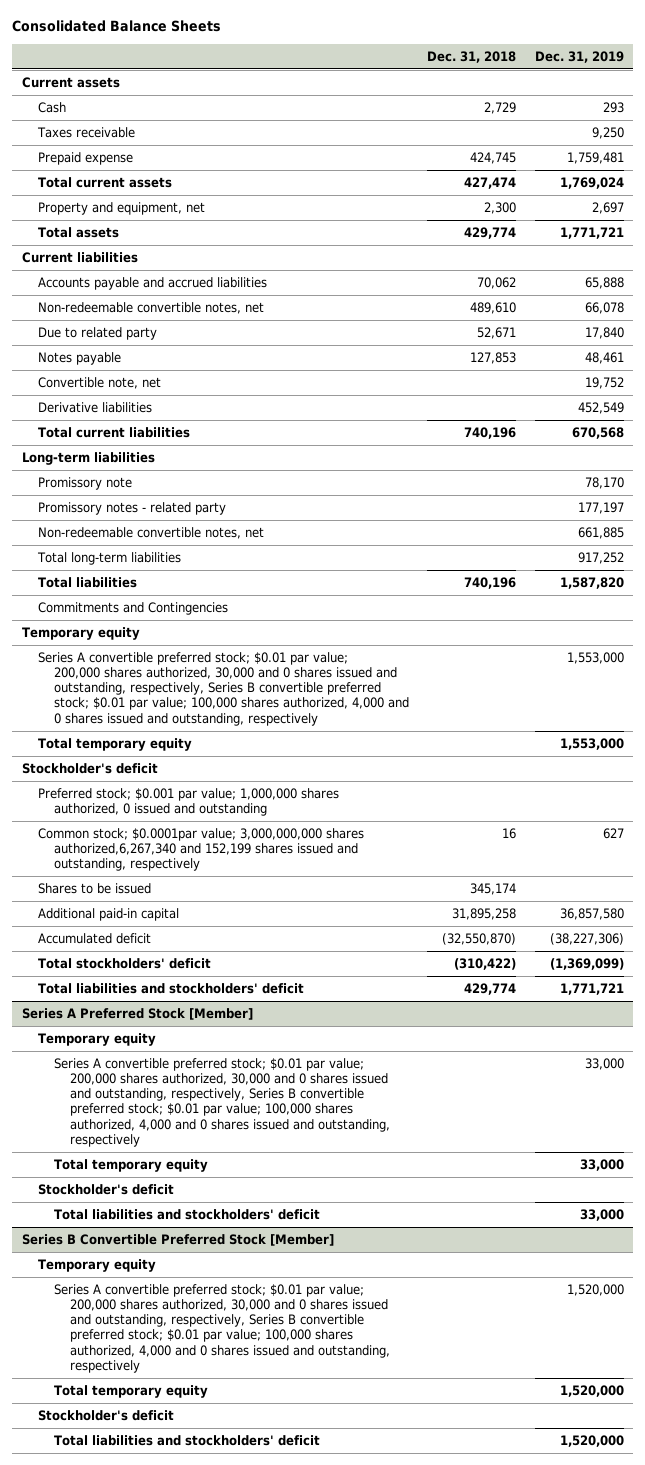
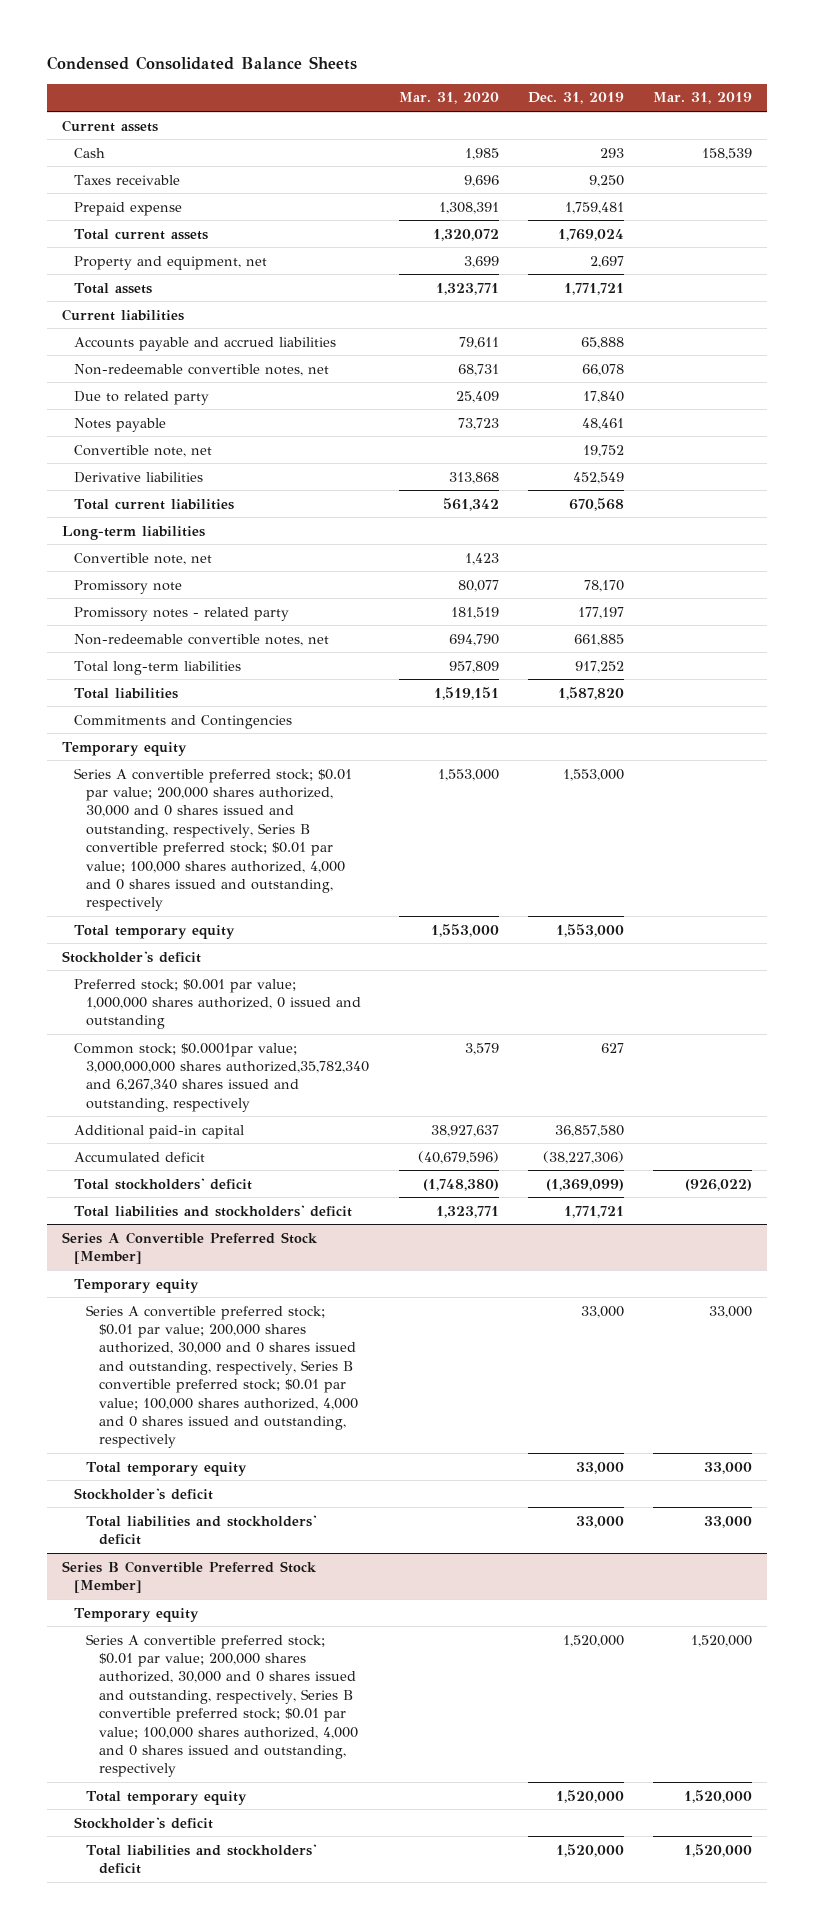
[12,20,222,33] Consolidated Balance Sheets -> [47,56,358,71] Condensed Consolidated Balance Sheets
[427,50,517,63] Dec. 31, 2018 -> none
none -> [398,92,499,105] Mar. 31, 2020
none -> [653,92,753,105] Mar. 31, 2019
none -> [73,552,212,565] Convertible note, net
[37,882,151,894] Shares to be issued -> none
[37,827,364,872] Common stock; $0.0001par value; 3,000,000,000 shares authorized,6,267,340 and 152,199 shares issued and outstanding, respectively -> [73,1042,370,1112] Common stock; $0.0001par value; 3,000,000,000 shares authorized,35,782,340 and 6,267,340 shares issued and outstanding, respectively
[21,1007,253,1020] Series A Preferred Stock [Member] -> [61,1231,318,1264] Series A Convertible Preferred Stock [Member]

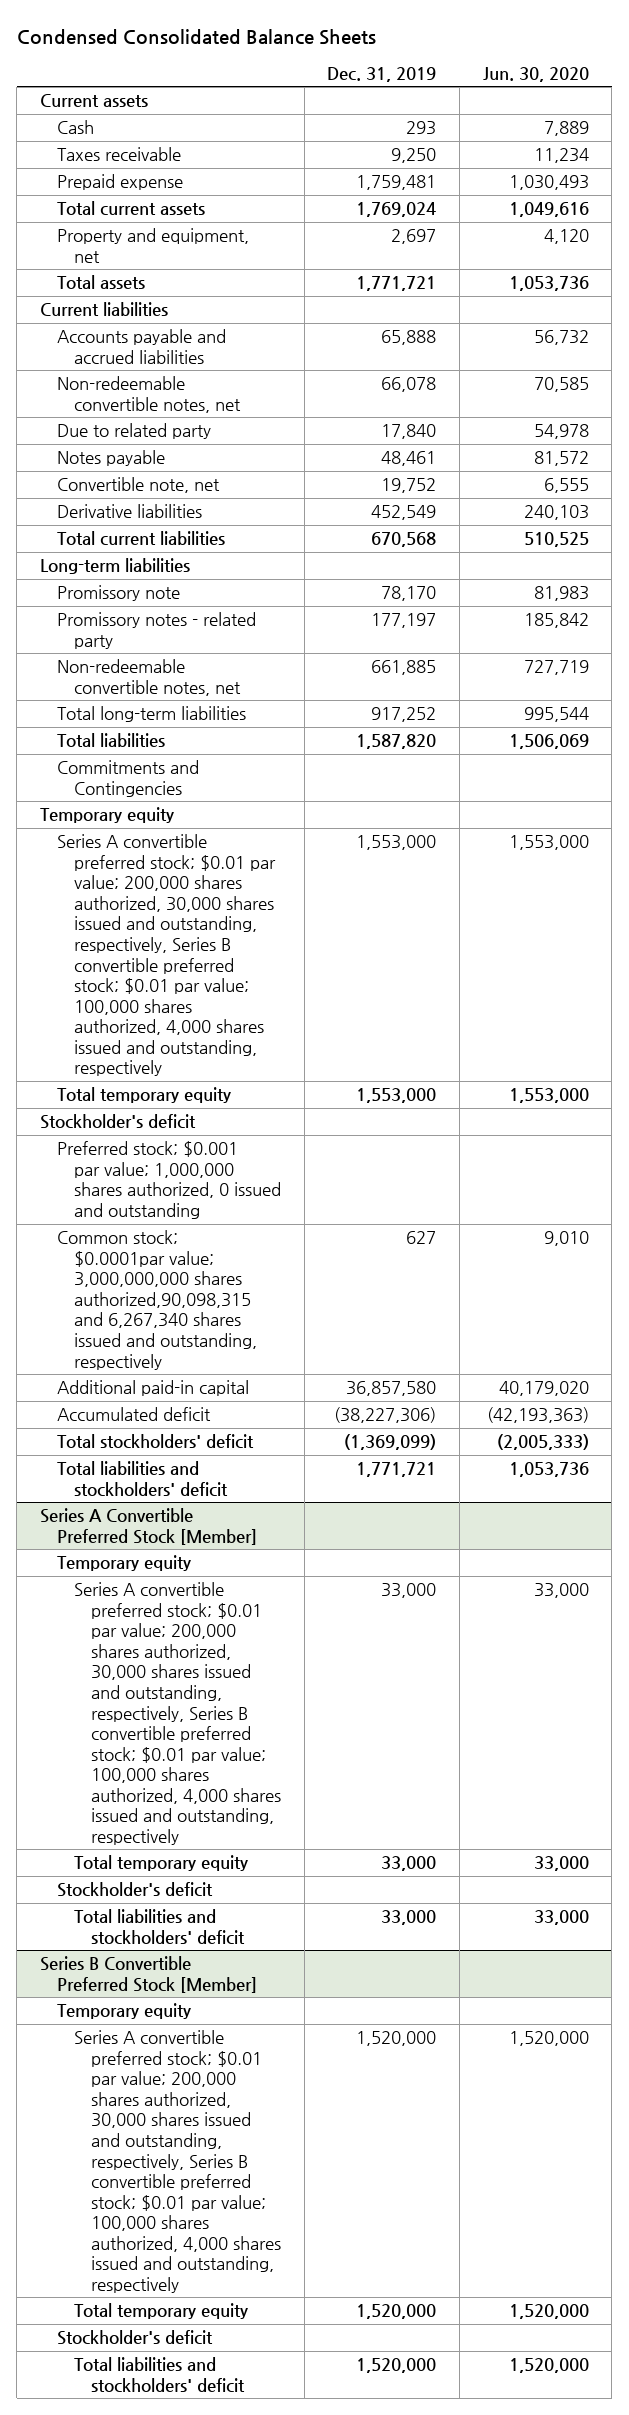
[398,92,499,105] Mar. 31, 2020 -> none
[653,92,753,105] Mar. 31, 2019 -> none
none -> [482,66,589,82] Jun. 30, 2020
[73,552,212,565] Convertible note, net -> none
[73,767,352,912] Series A convertible preferred stock; $0.01 par value; 200,000 shares authorized, 30,000 and 0 shares issued and outstanding, respectively, Series B convertible preferred stock; $0.01 par value; 100,000 shares authorized, 4,000 and 0 shares issued and outstanding, respectively -> [57,834,277,1077] Series A convertible preferred stock; $0.01 par value; 200,000 shares authorized, 30,000 shares issued and outstanding, respectively, Series B convertible preferred stock; $0.01 par value; 100,000 shares authorized, 4,000 shares issued and outstanding, respectively
[73,1042,370,1112] Common stock; $0.0001par value; 3,000,000,000 shares authorized,35,782,340 and 6,267,340 shares issued and outstanding, respectively -> [57,1230,258,1370] Common stock; $0.0001par value; 3,000,000,000 shares authorized,90,098,315 and 6,267,340 shares issued and outstanding, respectively
[86,1304,358,1449] Series A convertible preferred stock; $0.01 par value; 200,000 shares authorized, 30,000 and 0 shares issued and outstanding, respectively, Series B convertible preferred stock; $0.01 par value; 100,000 shares authorized, 4,000 and 0 shares issued and outstanding, respectively -> [74,1582,282,1845] Series A convertible preferred stock; $0.01 par value; 200,000 shares authorized, 30,000 shares issued and outstanding, respectively, Series B convertible preferred stock; $0.01 par value; 100,000 shares authorized, 4,000 shares issued and outstanding, respectively
[86,1633,358,1778] Series A convertible preferred stock; $0.01 par value; 200,000 shares authorized, 30,000 and 0 shares issued and outstanding, respectively, Series B convertible preferred stock; $0.01 par value; 100,000 shares authorized, 4,000 and 0 shares issued and outstanding, respectively -> [74,2030,282,2293] Series A convertible preferred stock; $0.01 par value; 200,000 shares authorized, 30,000 shares issued and outstanding, respectively, Series B convertible preferred stock; $0.01 par value; 100,000 shares authorized, 4,000 shares issued and outstanding, respectively

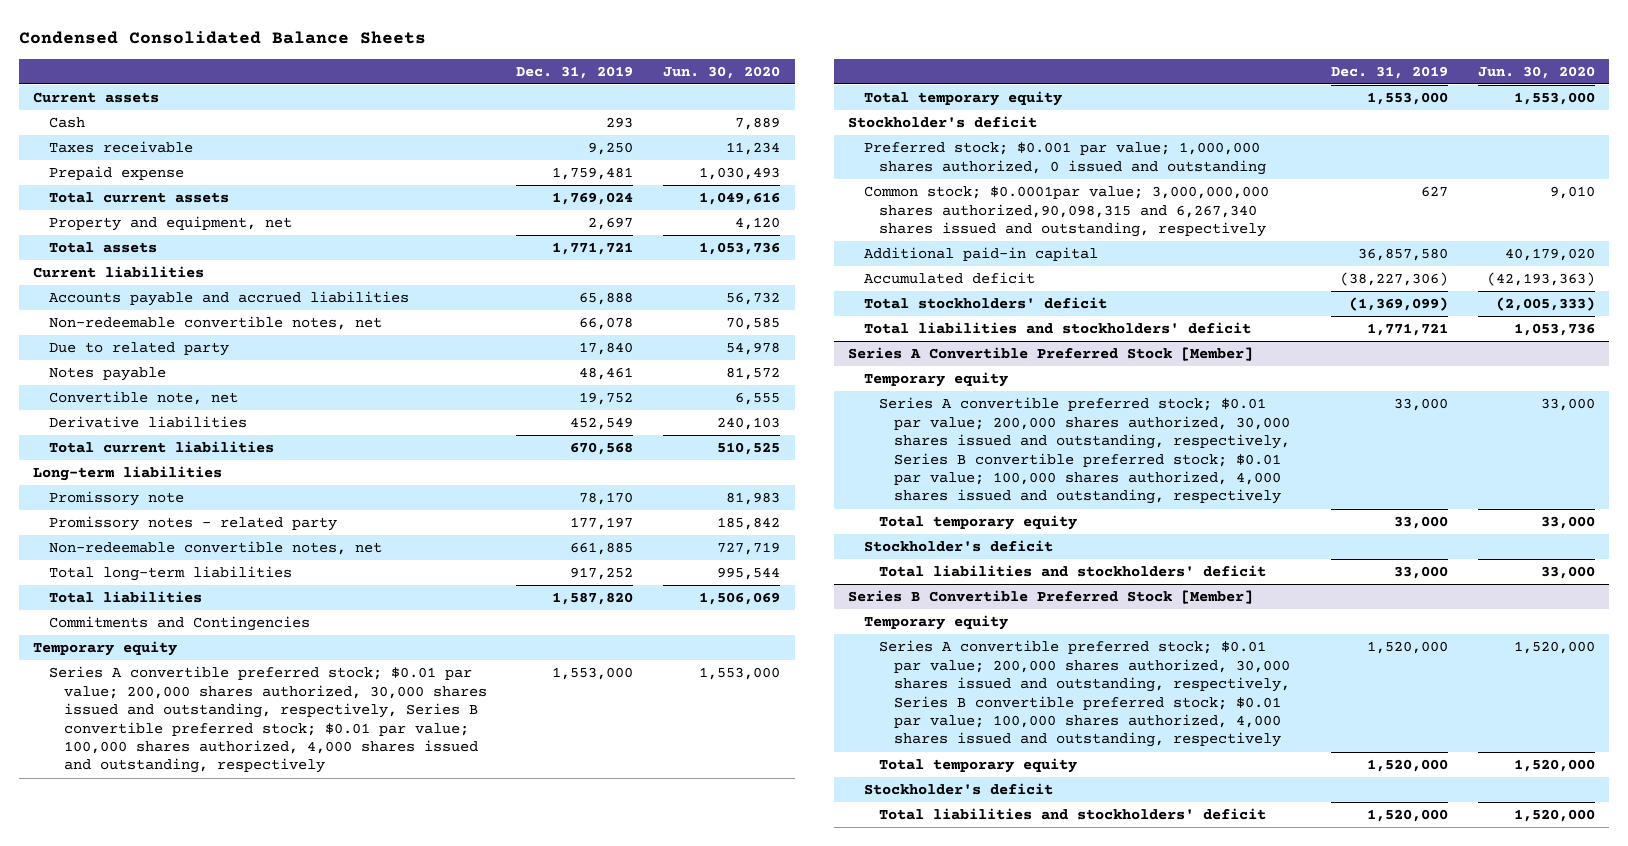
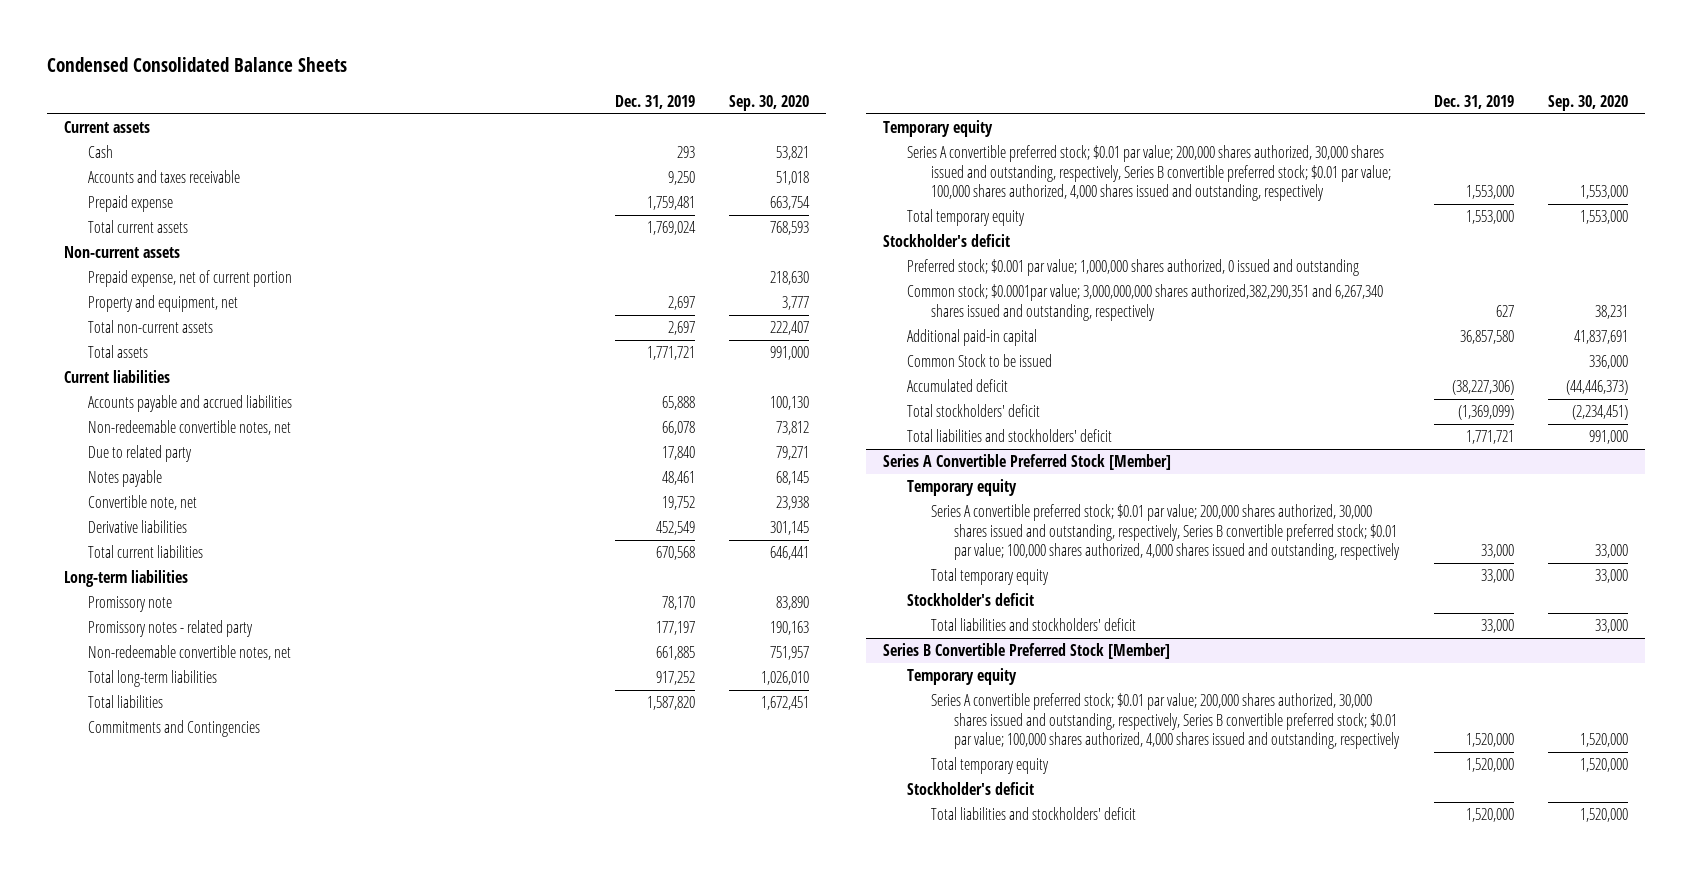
[662,65,780,79] Jun. 30, 2020 -> none
none -> [728,94,809,111] Sep. 30, 2020
[48,141,193,154] Taxes receivable -> [88,170,241,184] Accounts and taxes receivable
none -> [64,246,181,259] Non-current assets
none -> [88,270,293,288] Prepaid expense, net of current portion
none -> [88,320,214,334] Total non-current assets
[863,186,1269,238] Common stock; $0.0001par value; 3,000,000,000 shares authorized,90,098,315 and 6,267,340 shares issued and outstanding, respectively -> [906,284,1383,321] Common stock; $0.0001par value; 3,000,000,000 shares authorized,382,290,351 and 6,267,340 shares issued and outstanding, respectively
none -> [906,354,1052,368] Common Stock to be issued

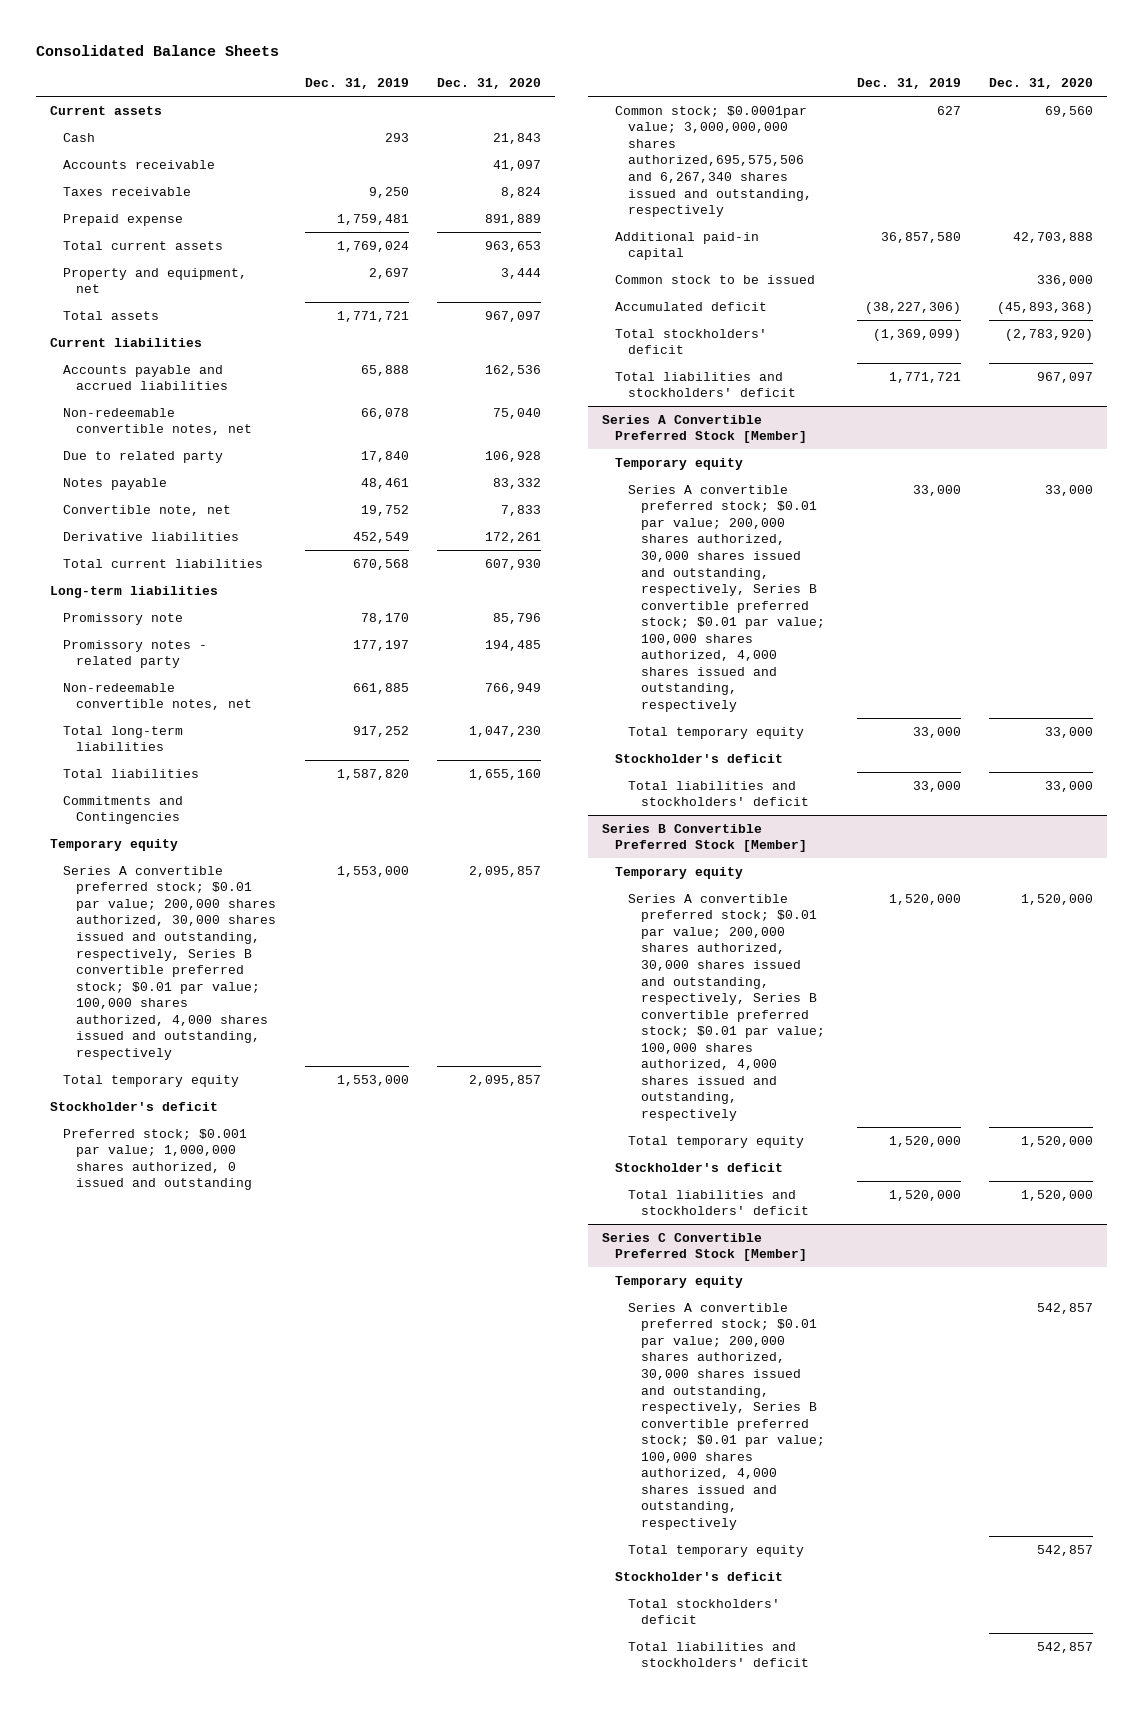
[47,57,348,73] Condensed Consolidated Balance Sheets -> [35,45,279,57] Consolidated Balance Sheets
[728,94,809,111] Sep. 30, 2020 -> none
none -> [437,77,542,89] Dec. 31, 2020
none -> [63,159,216,169] Accounts receivable
[88,170,241,184] Accounts and taxes receivable -> [63,186,192,196] Taxes receivable
[64,246,181,259] Non-current assets -> none
[88,270,293,288] Prepaid expense, net of current portion -> none
[88,320,214,334] Total non-current assets -> none
[906,284,1383,321] Common stock; $0.0001par value; 3,000,000,000 shares authorized,382,290,351 and 6,267,340 shares issued and outstanding, respectively -> [615,105,813,218] Common stock; $0.0001par value; 3,000,000,000 shares authorized,695,575,506 and 6,267,340 shares issued and outstanding, respectively
[906,354,1052,368] Common Stock to be issued -> [615,274,816,284] Common stock to be issued
none -> [602,1232,808,1262] Series C Convertible Preferred Stock [Member]
none -> [615,1275,744,1288] Temporary equity
none -> [628,1302,826,1530] Series A convertible preferred stock; $0.01 par value; 200,000 shares authorized, 30,000 shares issued and outstanding, respectively, Series B convertible preferred stock; $0.01 par value; 100,000 shares authorized, 4,000 shares issued and outstanding, respectively
none -> [628,1544,805,1557] Total temporary equity
none -> [615,1571,784,1581] Stockholder's deficit
none -> [628,1598,781,1625] Total stockholders' deficit
none -> [628,1641,810,1668] Total liabilities and stockholders' deficit

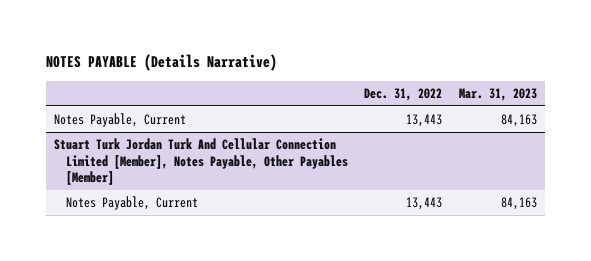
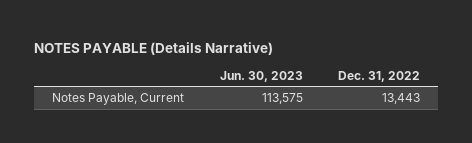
[458,87,537,101] Mar. 31, 2023 -> none
none -> [219,70,303,82] Jun. 30, 2023
[54,138,348,186] Stuart Turk Jordan Turk And Cellular Connection Limited [Member], Notes Payable, Other Payables [Member] -> none
[65,196,198,211] Notes Payable, Current -> none

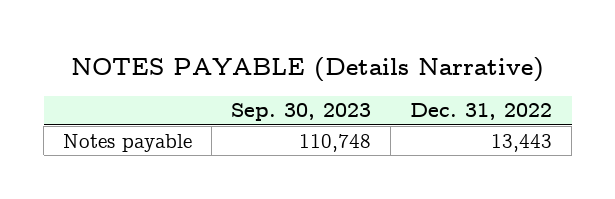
[219,70,303,82] Jun. 30, 2023 -> none
none -> [231,103,372,122] Sep. 30, 2023
[52,93,185,106] Notes Payable, Current -> [63,133,193,152] Notes payable

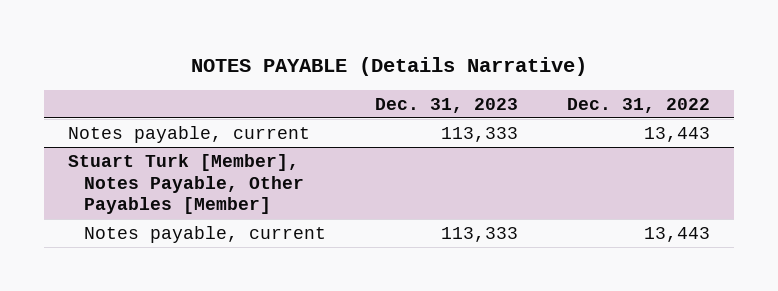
[231,103,372,122] Sep. 30, 2023 -> none
none -> [375,97,519,113] Dec. 31, 2023
[63,133,193,152] Notes payable -> [68,126,311,144] Notes payable, current
none -> [68,154,305,215] Stuart Turk [Member], Notes Payable, Other Payables [Member]
none -> [84,226,327,244] Notes payable, current

